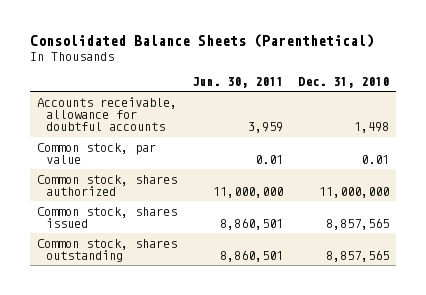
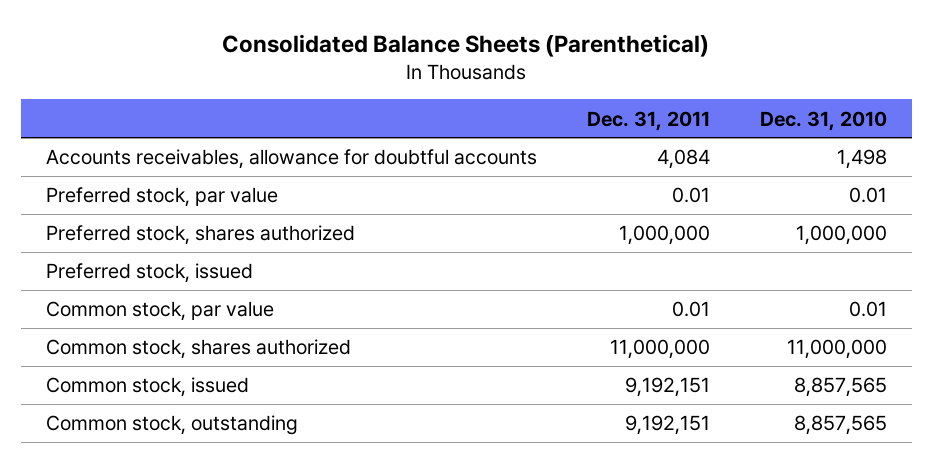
[192,77,284,89] Jun. 30, 2011 -> none
none -> [586,110,710,131] Dec. 31, 2011
[37,96,178,132] Accounts receivable, allowance for doubtful accounts -> [45,149,537,170] Accounts receivables, allowance for doubtful accounts
none -> [45,187,278,208] Preferred stock, par value
none -> [45,225,355,246] Preferred stock, shares authorized
none -> [45,263,253,284] Preferred stock, issued
[37,206,178,229] Common stock, shares issued -> [45,377,249,398] Common stock, issued
[37,238,178,263] Common stock, shares outstanding -> [45,415,298,436] Common stock, outstanding

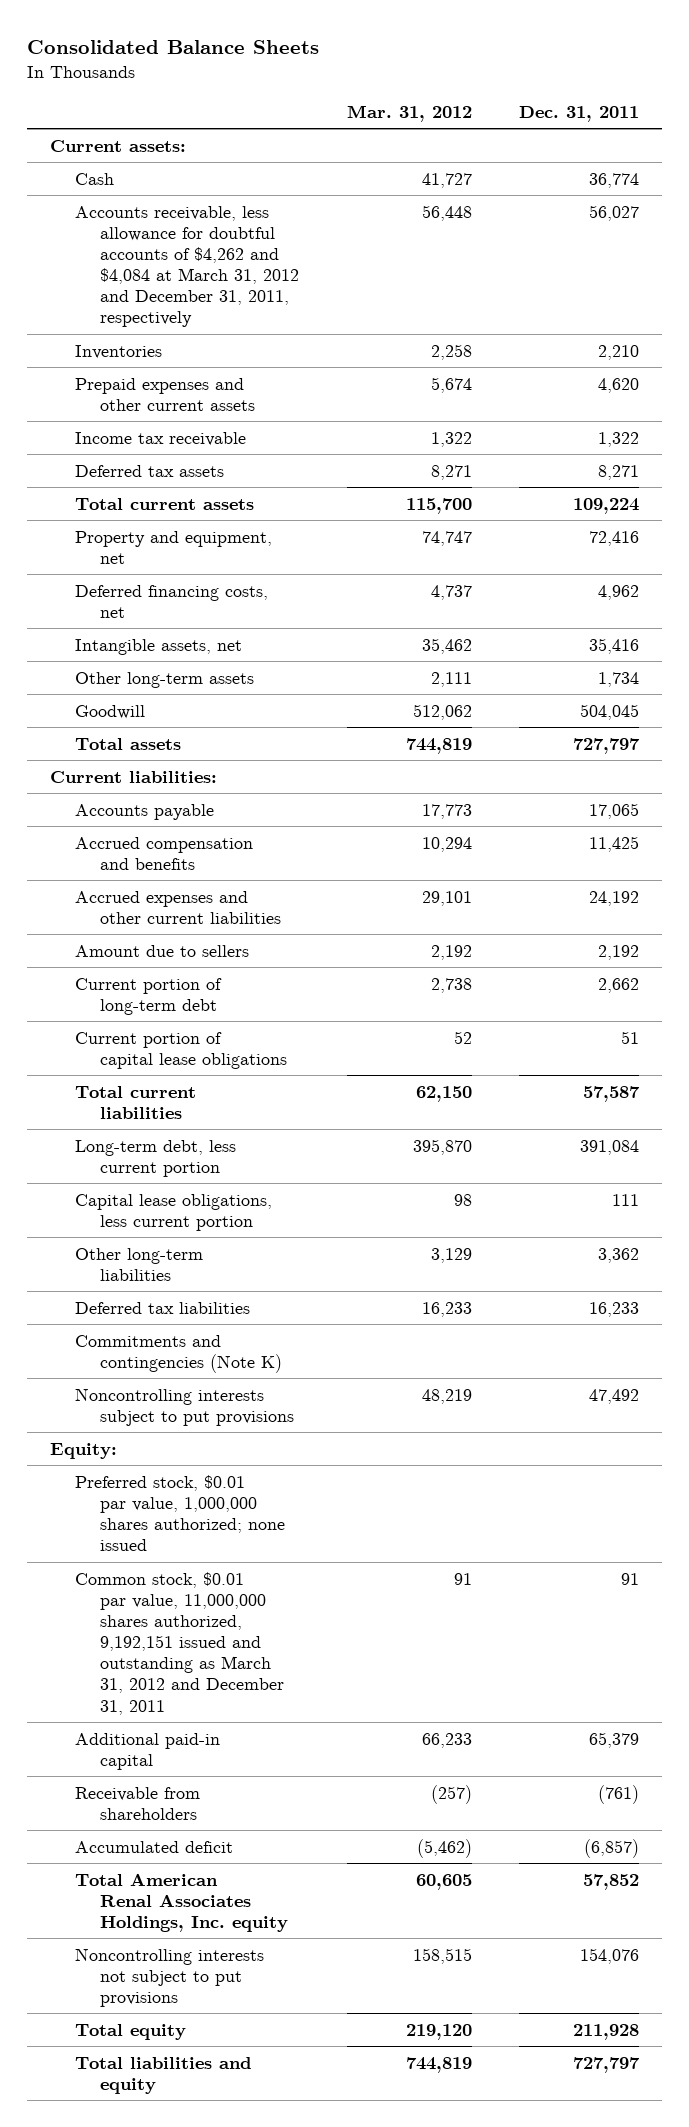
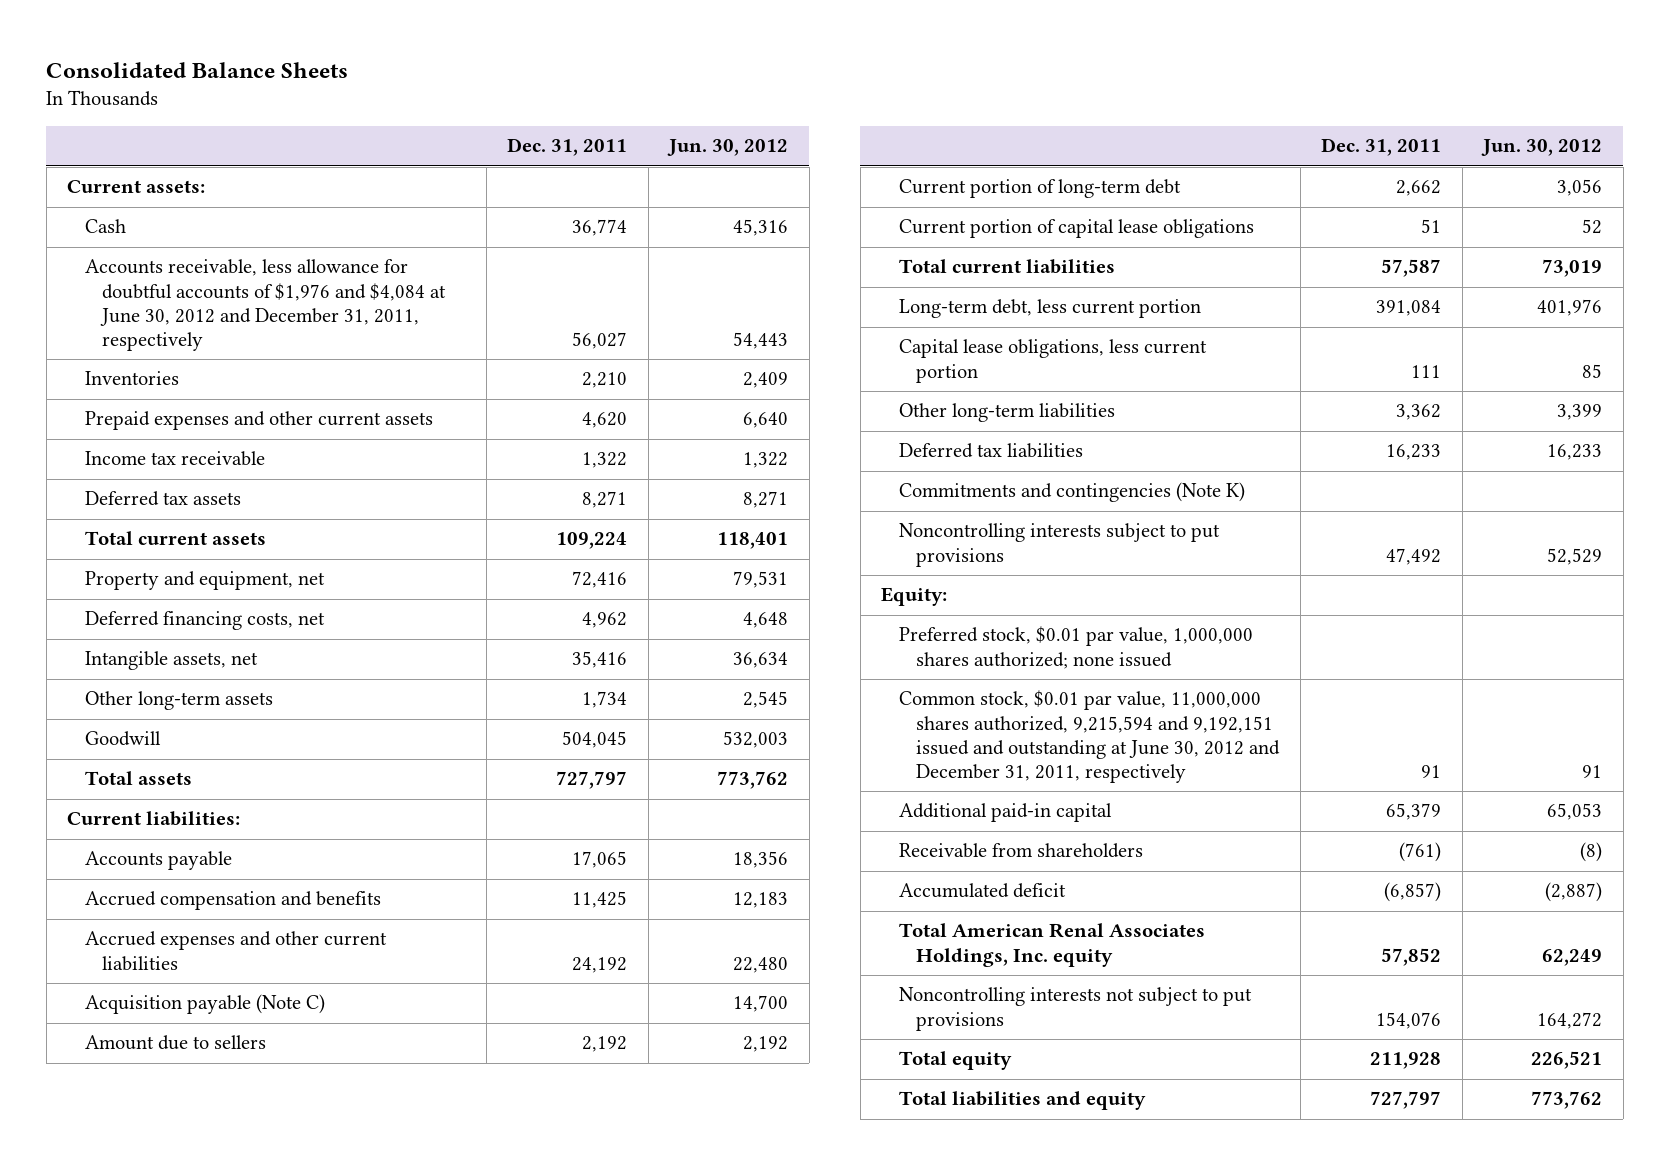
[346,104,472,122] Mar. 31, 2012 -> none
none -> [667,139,789,157] Jun. 30, 2012
[75,205,300,328] Accounts receivable, less allowance for doubtful accounts of $4,262 and $4,084 at March 31, 2012 and December 31, 2011, respectively -> [84,259,447,352] Accounts receivable, less allowance for doubtful accounts of $1,976 and $4,084 at June 30, 2012 and December 31, 2011, respectively
none -> [84,994,325,1015] Acquisition payable (Note C)
[75,1571,285,1715] Common stock, $0.01 par value, 11,000,000 shares authorized, 9,192,151 issued and outstanding as March 31, 2012 and December 31, 2011 -> [898,690,1281,784] Common stock, $0.01 par value, 11,000,000 shares authorized, 9,215,594 and 9,192,151 issued and outstanding at June 30, 2012 and December 31, 2011, respectively

